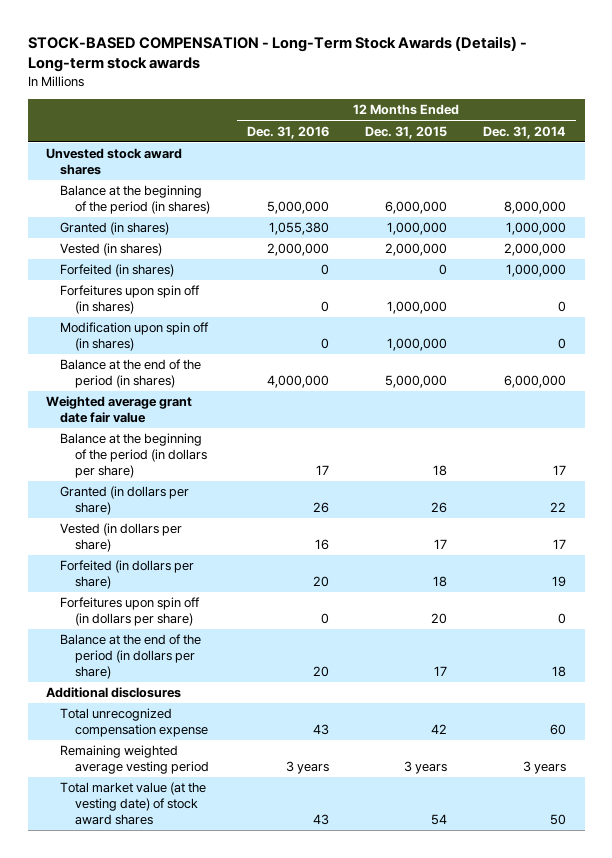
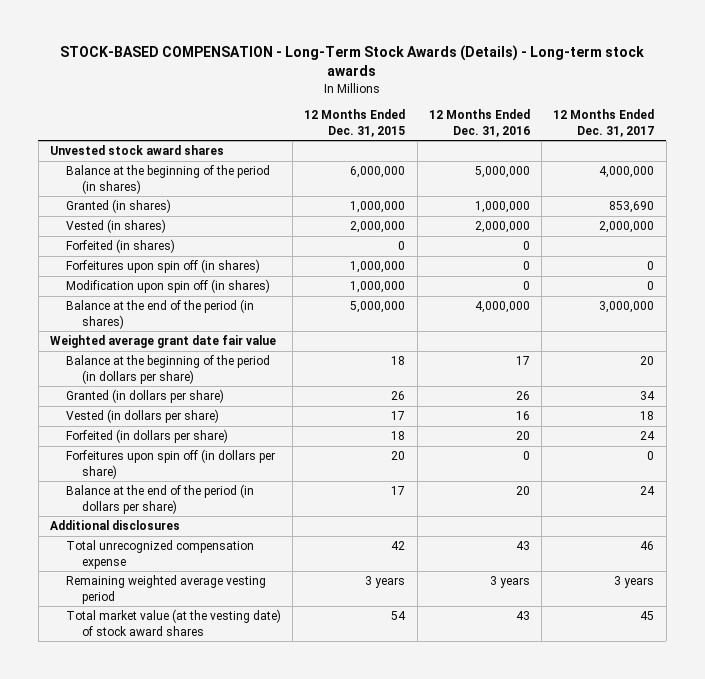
[483,125,567,139] Dec. 31, 2014 -> none
none -> [553,109,655,137] 12 Months Ended Dec. 31, 2017
[268,222,329,236] 1,055,380 -> [474,201,530,214] 1,000,000

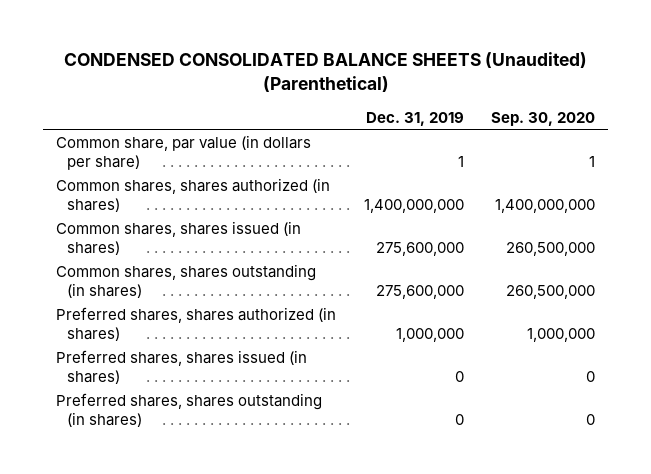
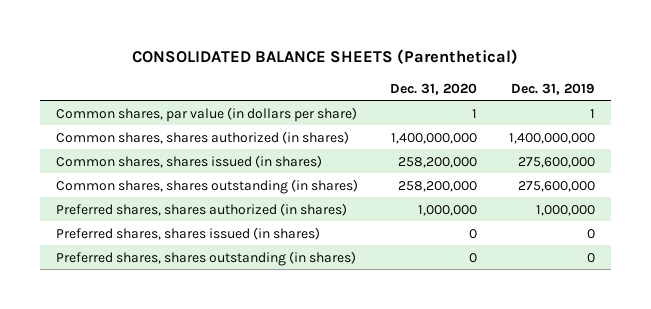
[63,52,587,92] CONDENSED CONSOLIDATED BALANCE SHEETS (Unaudited) (Parenthetical) -> [132,48,519,64] CONSOLIDATED BALANCE SHEETS (Parenthetical)
[490,111,595,126] Sep. 30, 2020 -> none
none -> [389,82,477,95] Dec. 31, 2020
[56,134,312,170] Common share, par value (in dollars per share) -> [55,106,357,122] Common shares, par value (in dollars per share)

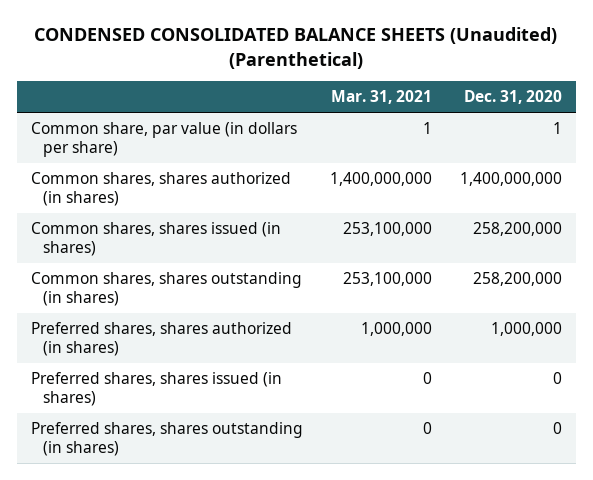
[132,48,519,64] CONSOLIDATED BALANCE SHEETS (Parenthetical) -> [34,27,558,69] CONDENSED CONSOLIDATED BALANCE SHEETS (Unaudited) (Parenthetical)
[511,82,596,95] Dec. 31, 2019 -> none
none -> [331,90,433,105] Mar. 31, 2021
[55,106,357,122] Common shares, par value (in dollars per share) -> [30,122,297,157] Common share, par value (in dollars per share)

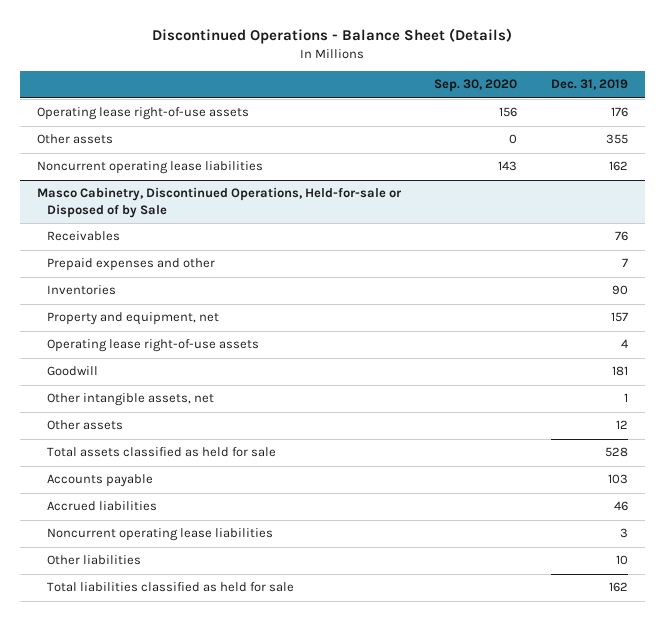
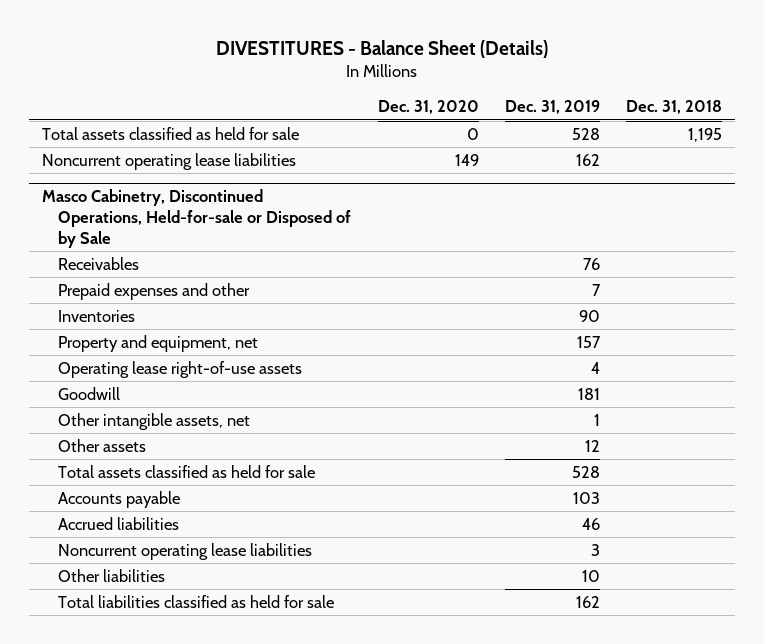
[152,28,513,45] Discontinued Operations - Balance Sheet (Details) -> [215,39,548,58] DIVESTITURES - Balance Sheet (Details)
[434,79,518,93] Sep. 30, 2020 -> none
none -> [377,100,479,115] Dec. 31, 2020
none -> [625,100,722,115] Dec. 31, 2018
[36,107,249,121] Operating lease right-of-use assets -> none
[36,134,113,145] Other assets -> none
none -> [41,126,299,140] Total assets classified as held for sale

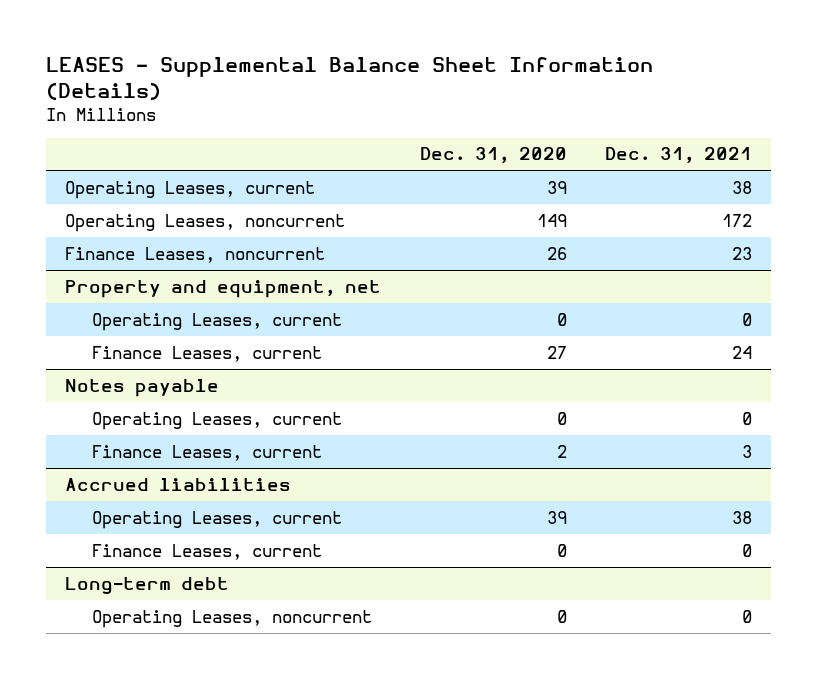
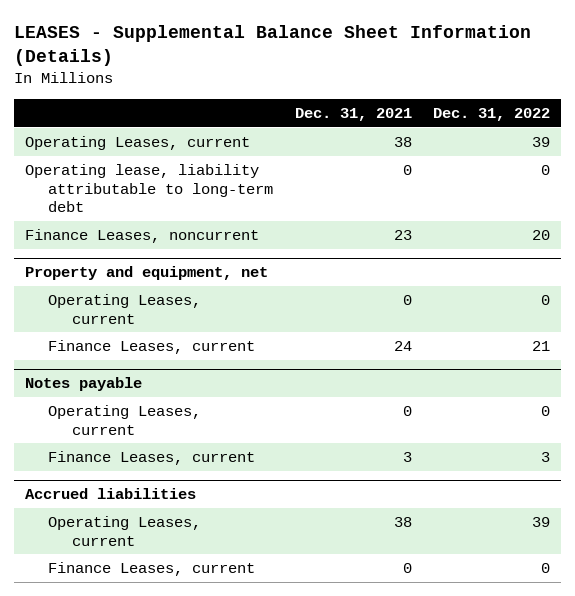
[419,147,567,164] Dec. 31, 2020 -> none
none -> [433,107,551,121] Dec. 31, 2022
[65,213,346,232] Operating Leases, noncurrent -> none
none -> [24,164,274,213] Operating lease, liability attributable to long-term debt
[65,576,230,595] Long-term debt -> none
[91,609,372,628] Operating Leases, noncurrent -> none

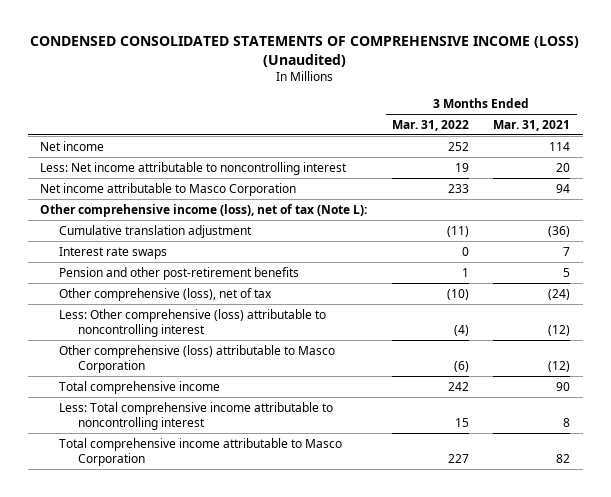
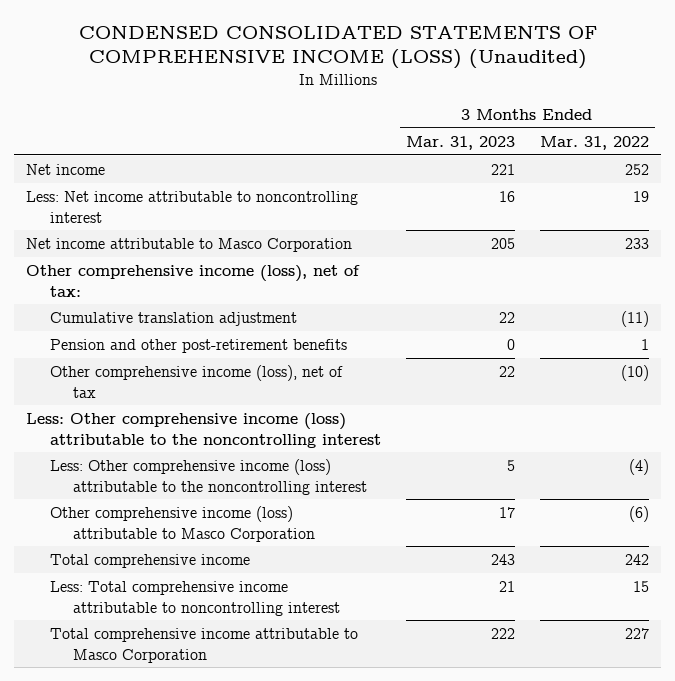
[493,119,571,131] Mar. 31, 2021 -> none
none -> [405,135,515,150] Mar. 31, 2023
[40,203,368,217] Other comprehensive income (loss), net of tax (Note L): -> [26,264,361,297] Other comprehensive income (loss), net of tax:
[59,246,168,259] Interest rate swaps -> none
[59,287,273,301] Other comprehensive (loss), net of tax -> [49,364,343,398] Other comprehensive income (loss), net of tax
none -> [26,412,381,448] Less: Other comprehensive income (loss) attributable to the noncontrolling interest
[59,308,327,337] Less: Other comprehensive (loss) attributable to noncontrolling interest -> [49,458,368,495] Less: Other comprehensive income (loss) attributable to the noncontrolling interest
[59,344,336,373] Other comprehensive (loss) attributable to Masco Corporation -> [49,505,316,542] Other comprehensive income (loss) attributable to Masco Corporation

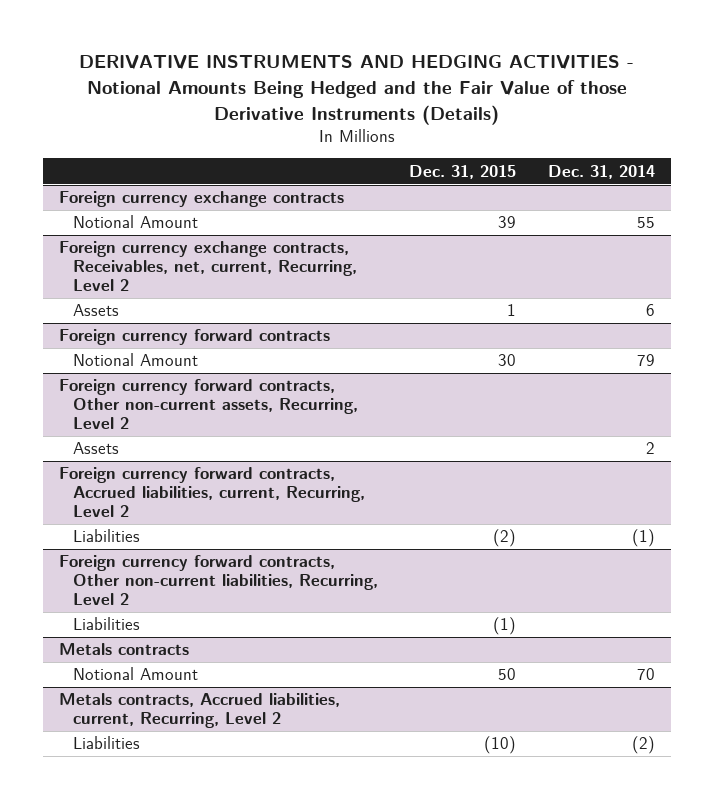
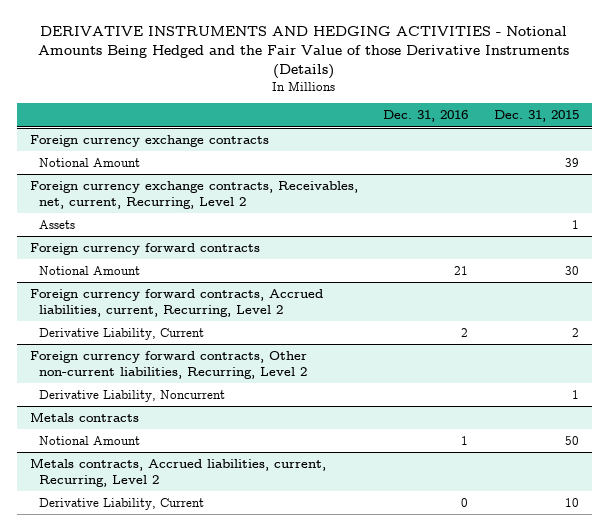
[548,164,656,179] Dec. 31, 2014 -> none
none -> [383,110,469,123] Dec. 31, 2016
[58,379,358,430] Foreign currency forward contracts, Other non-current assets, Recurring, Level 2 -> none
[72,442,119,455] Assets -> none
[72,529,140,543] Liabilities -> none
none -> [39,327,205,340] Derivative Liability, Current
[72,617,140,631] Liabilities -> none
none -> [39,389,226,402] Derivative Liability, Noncurrent
[72,736,140,750] Liabilities -> none
none -> [39,497,205,510] Derivative Liability, Current

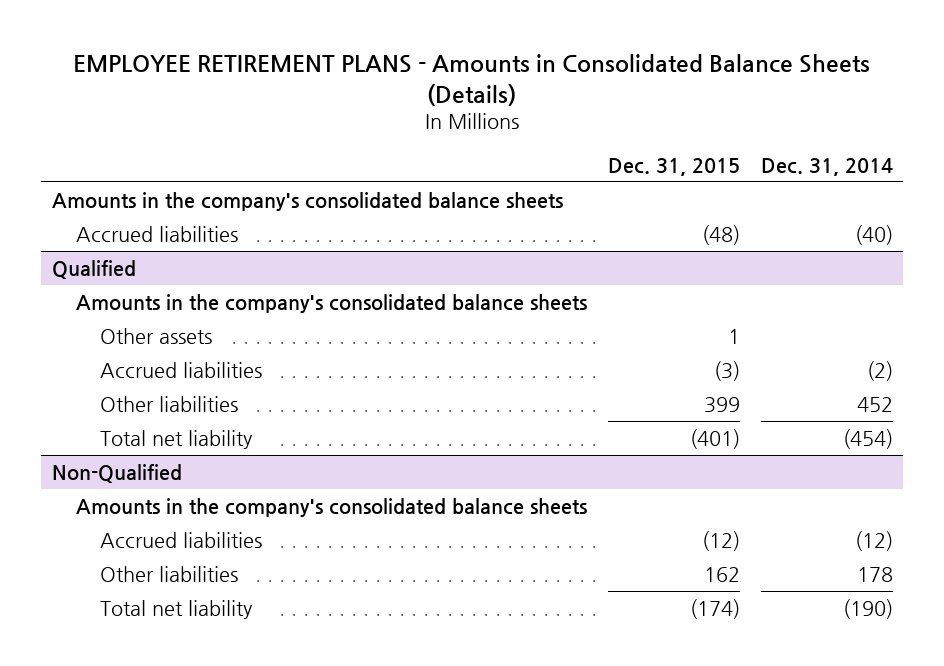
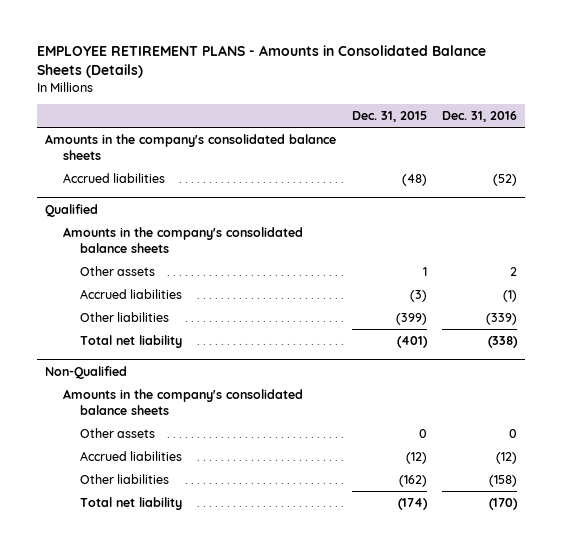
[760,157,893,176] Dec. 31, 2014 -> none
none -> [442,111,518,123] Dec. 31, 2016
[703,396,740,413] 399 -> [395,312,427,325] (399)
none -> [80,427,156,438] Other assets
[703,566,740,582] 162 -> [398,474,427,487] (162)

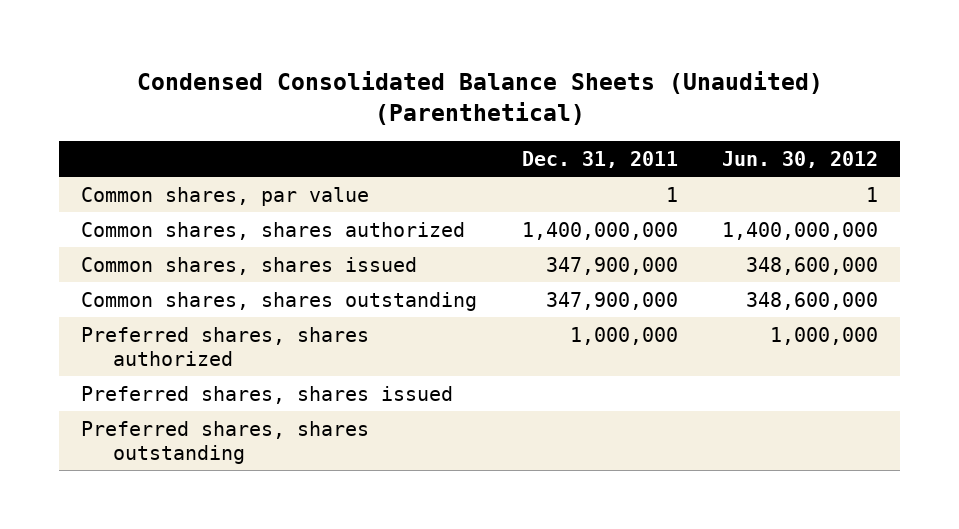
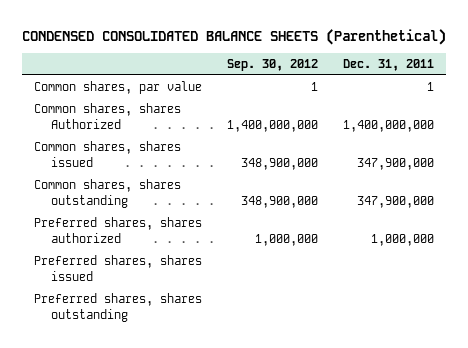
[136,71,823,126] Condensed Consolidated Balance Sheets (Unaudited) (Parenthetical) -> [21,28,446,45] CONDENSED CONSOLIDATED BALANCE SHEETS (Parenthetical)
[721,151,878,169] Jun. 30, 2012 -> none
none -> [226,59,318,72] Sep. 30, 2012
[81,221,466,240] Common shares, shares authorized -> [34,103,182,130] Common shares, shares Authorized

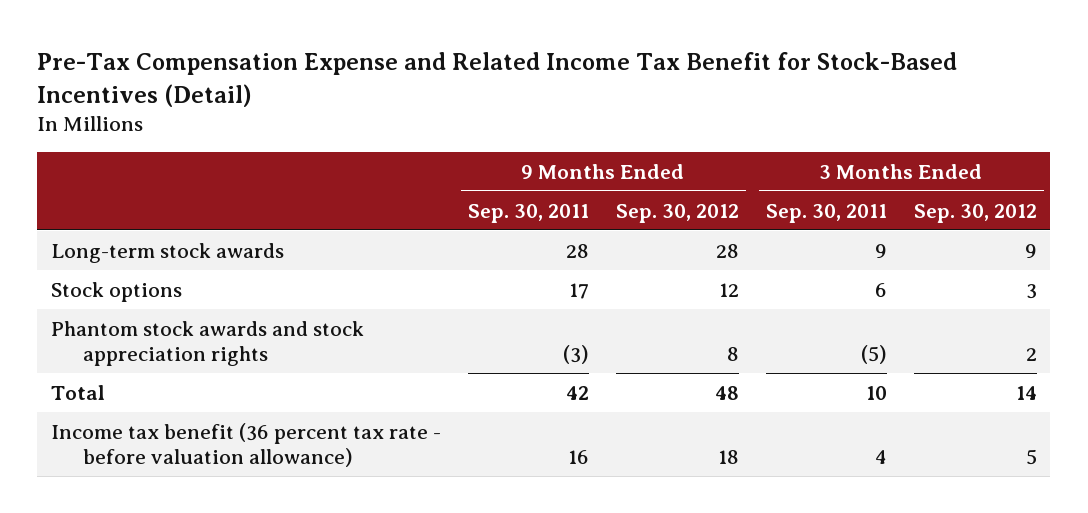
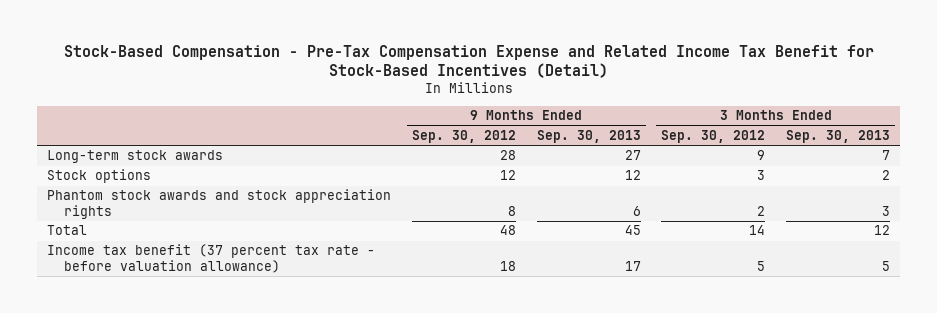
[37,52,958,107] Pre-Tax Compensation Expense and Related Income Tax Benefit for Stock-Based Incentives (Detail) -> [63,44,874,79] Stock-Based Compensation - Pre-Tax Compensation Expense and Related Income Tax Benefit for Stock-Based Incentives (Detail)
[467,203,589,223] Sep. 30, 2011 -> none
[765,203,887,223] Sep. 30, 2011 -> none
none -> [536,129,641,143] Sep. 30, 2013
none -> [786,129,891,143] Sep. 30, 2013
[50,422,441,468] Income tax benefit (36 percent tax rate - before valuation allowance) -> [47,244,376,274] Income tax benefit (37 percent tax rate - before valuation allowance)

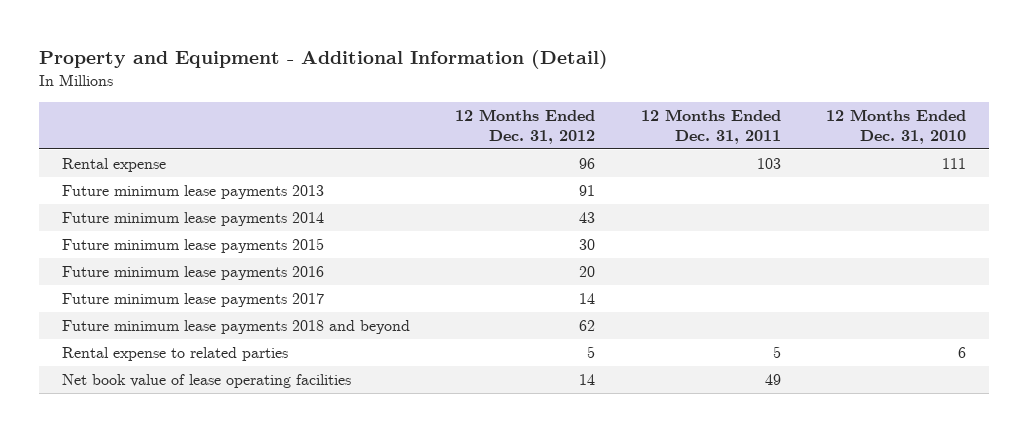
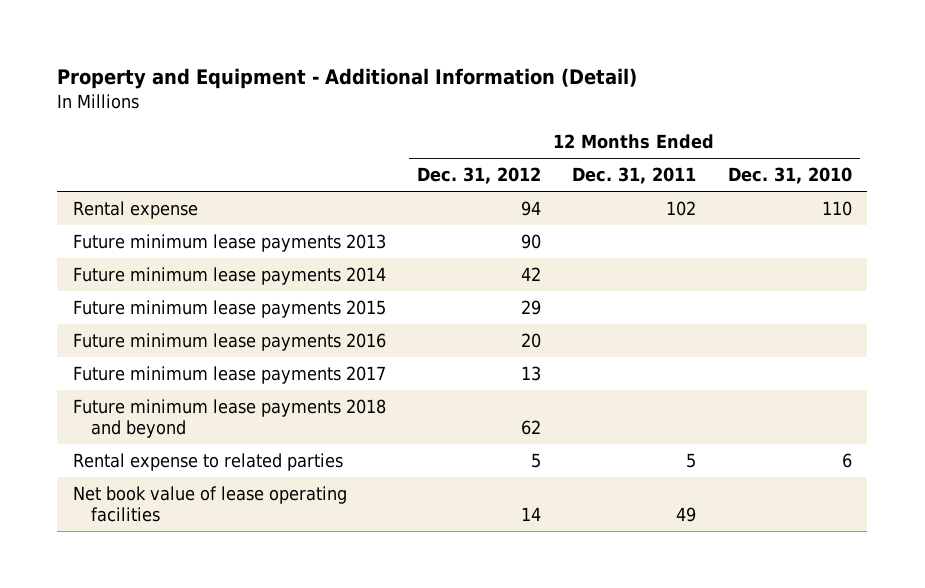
[579,157,596,169] 96 -> [521,200,542,216] 94
[756,157,781,169] 103 -> [666,200,697,216] 102
[941,157,966,169] 111 -> [821,200,852,216] 110
[579,184,596,196] 91 -> [521,233,542,249] 90
[579,211,596,223] 43 -> [521,266,542,281] 42
[579,238,596,250] 30 -> [521,299,542,315] 29
[579,292,596,304] 14 -> [521,365,542,381] 13

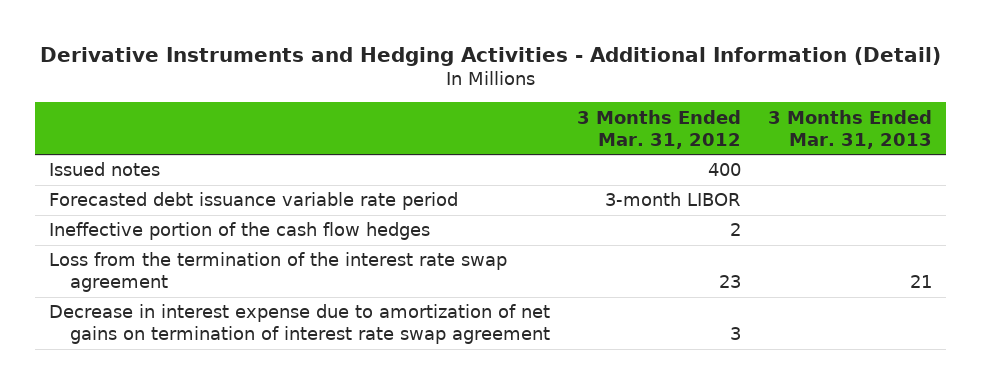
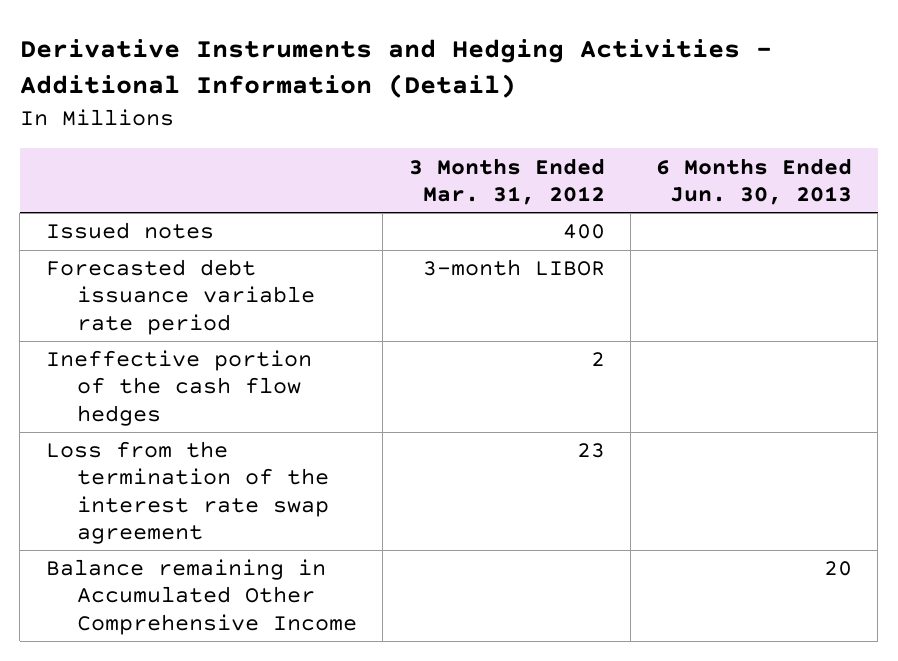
[768,109,933,149] 3 Months Ended Mar. 31, 2013 -> none
none -> [656,157,853,205] 6 Months Ended Jun. 30, 2013
[48,304,550,345] Decrease in interest expense due to amortization of net gains on termination of interest rate swap agreement -> none
none -> [45,559,357,635] Balance remaining in Accumulated Other Comprehensive Income

